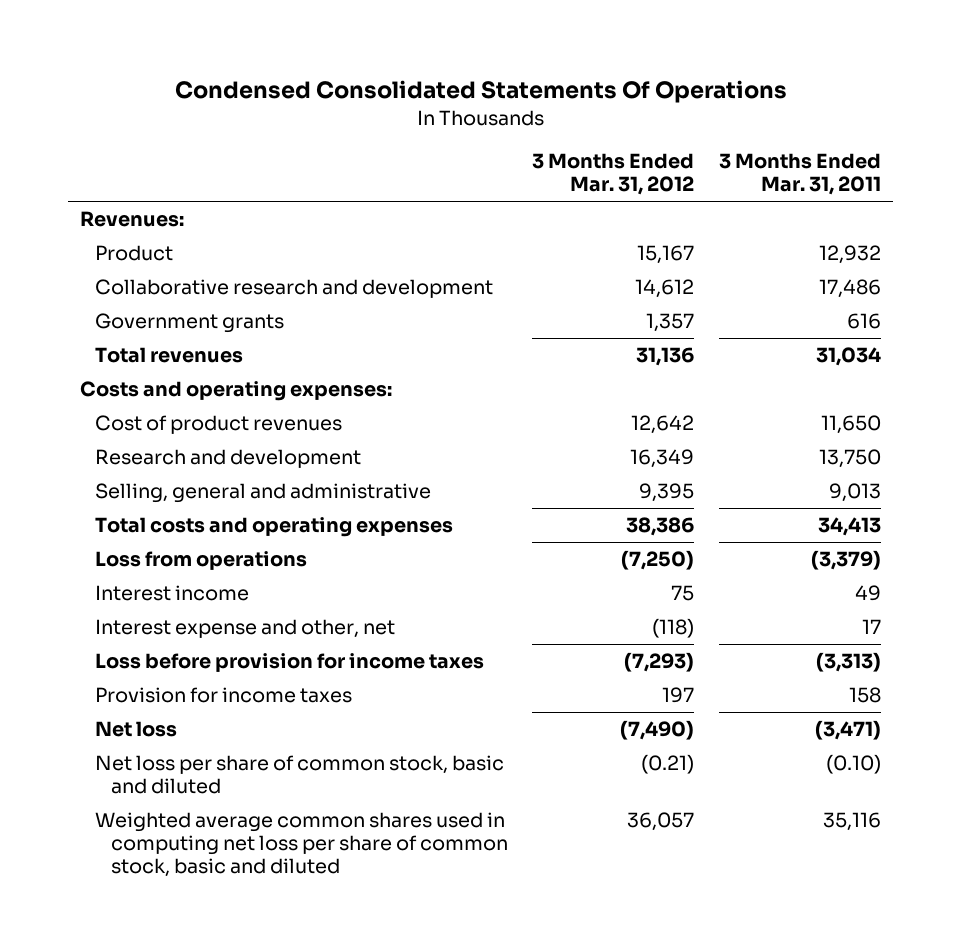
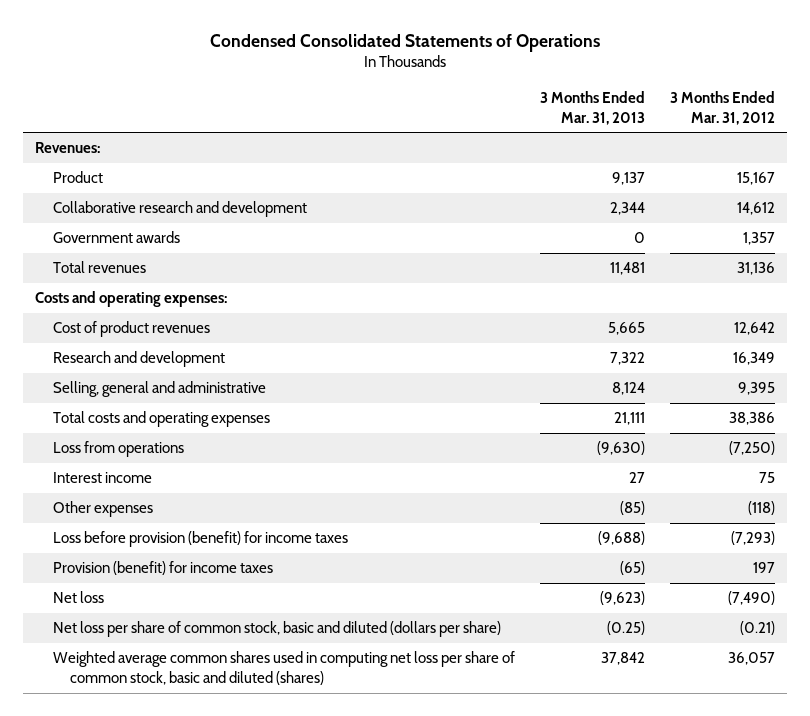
[174,80,787,104] Condensed Consolidated Statements Of Operations -> [209,33,600,52] Condensed Consolidated Statements of Operations
[718,153,881,196] 3 Months Ended Mar. 31, 2011 -> none
none -> [539,90,645,125] 3 Months Ended Mar. 31, 2013
[95,313,285,334] Government grants -> [52,231,180,244] Government awards
[95,619,396,639] Interest expense and other, net -> [52,501,153,518] Other expenses
[95,653,485,673] Loss before provision for income taxes -> [52,531,348,548] Loss before provision (benefit) for income taxes
[95,687,353,704] Provision for income taxes -> [52,561,273,576] Provision (benefit) for income taxes
[95,755,505,795] Net loss per share of common stock, basic and diluted -> [52,621,501,638] Net loss per share of common stock, basic and diluted (dollars per share)
[95,812,508,877] Weighted average common shares used in computing net loss per share of common stock, basic and diluted -> [52,651,515,686] Weighted average common shares used in computing net loss per share of common stock, basic and diluted (shares)

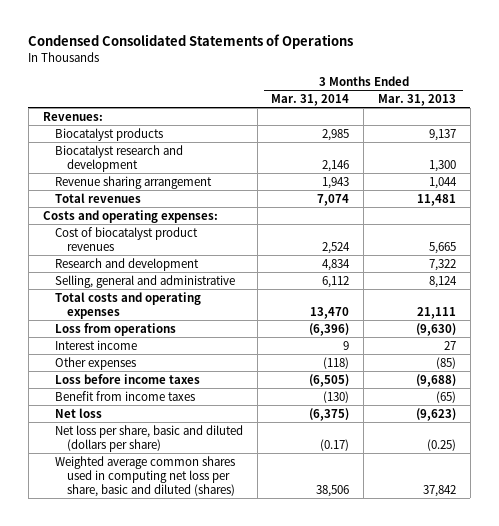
[669,90,775,125] 3 Months Ended Mar. 31, 2012 -> none
none -> [271,93,350,106] Mar. 31, 2014
[52,231,180,244] Government awards -> none
[52,171,103,184] Product -> [54,127,163,141] Biocatalyst products
[52,201,307,218] Collaborative research and development -> [54,144,183,172] Biocatalyst research and development
[609,202,645,216] 2,344 -> [428,159,456,172] 1,300
none -> [54,175,212,189] Revenue sharing arrangement
[52,321,210,338] Cost of product revenues -> [54,226,198,251] Cost of biocatalyst product revenues
[52,531,348,548] Loss before provision (benefit) for income taxes -> [54,373,200,384] Loss before income taxes
[52,561,273,576] Provision (benefit) for income taxes -> [54,390,195,401] Benefit from income taxes
[52,621,501,638] Net loss per share of common stock, basic and diluted (dollars per share) -> [54,424,243,452] Net loss per share, basic and diluted (dollars per share)
[52,651,515,686] Weighted average common shares used in computing net loss per share of common stock, basic and diluted (shares) -> [54,455,236,497] Weighted average common shares used in computing net loss per share, basic and diluted (shares)

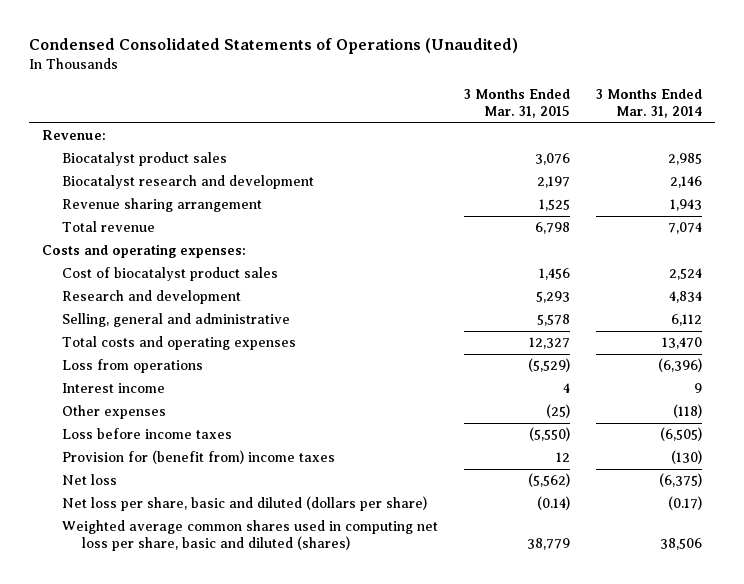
[28,34,354,50] Condensed Consolidated Statements of Operations -> [28,38,518,55] Condensed Consolidated Statements of Operations (Unaudited)
[377,93,456,106] Mar. 31, 2013 -> none
none -> [463,88,570,119] 3 Months Ended Mar. 31, 2015
[42,111,103,121] Revenues: -> [41,130,106,141] Revenue:
[54,127,163,141] Biocatalyst products -> [61,152,227,167] Biocatalyst product sales
[54,192,141,203] Total revenues -> [61,221,155,233] Total revenue
[54,226,198,251] Cost of biocatalyst product revenues -> [61,267,278,282] Cost of biocatalyst product sales
[54,390,195,401] Benefit from income taxes -> [61,450,335,465] Provision for (benefit from) income taxes

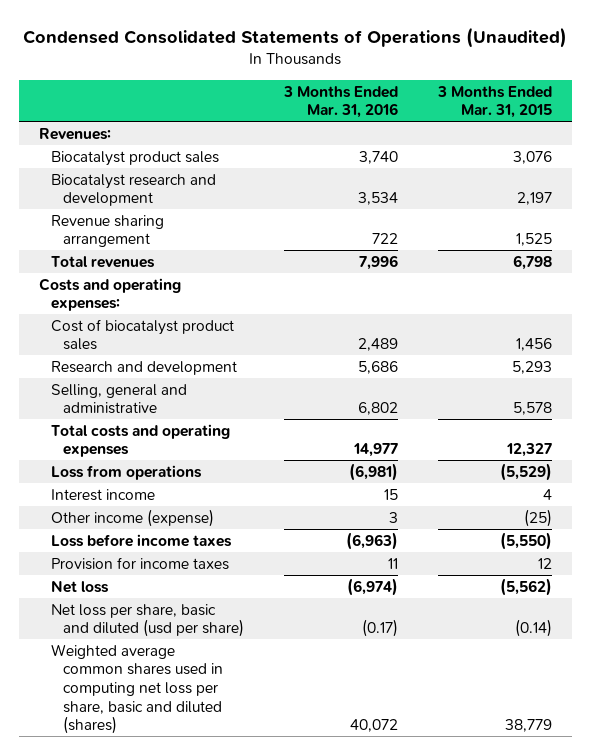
[595,88,702,119] 3 Months Ended Mar. 31, 2014 -> none
none -> [283,85,399,119] 3 Months Ended Mar. 31, 2016
[41,130,106,141] Revenue: -> [38,127,111,140] Revenues:
[61,221,155,233] Total revenue -> [51,255,156,268] Total revenues
[61,405,166,420] Other expenses -> none
none -> [51,508,215,527] Other income (expense)
[61,450,335,465] Provision for (benefit from) income taxes -> [51,556,230,570] Provision for income taxes
[61,496,427,512] Net loss per share, basic and diluted (dollars per share) -> [51,603,245,638] Net loss per share, basic and diluted (usd per share)

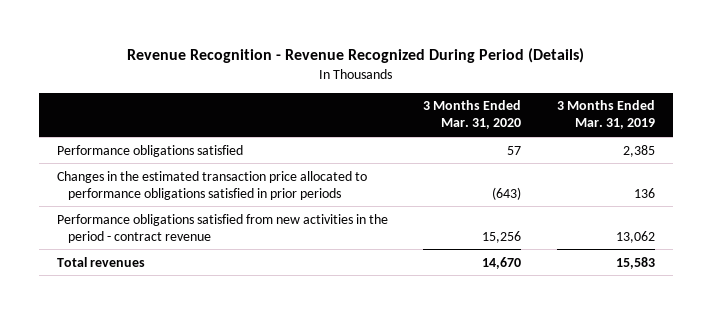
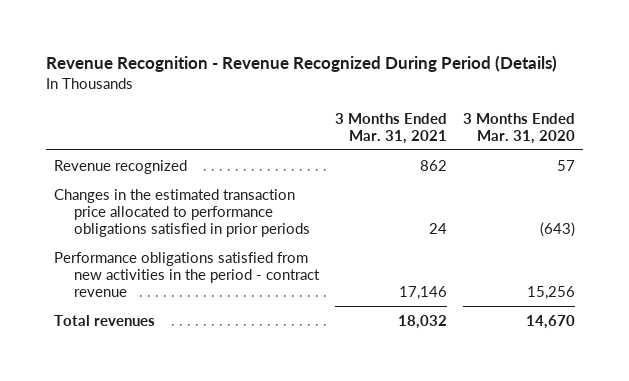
[557,100,656,130] 3 Months Ended Mar. 31, 2019 -> none
none -> [334,112,447,144] 3 Months Ended Mar. 31, 2021
[56,144,243,157] Performance obligations satisfied -> none
none -> [53,159,187,174] Revenue recognized

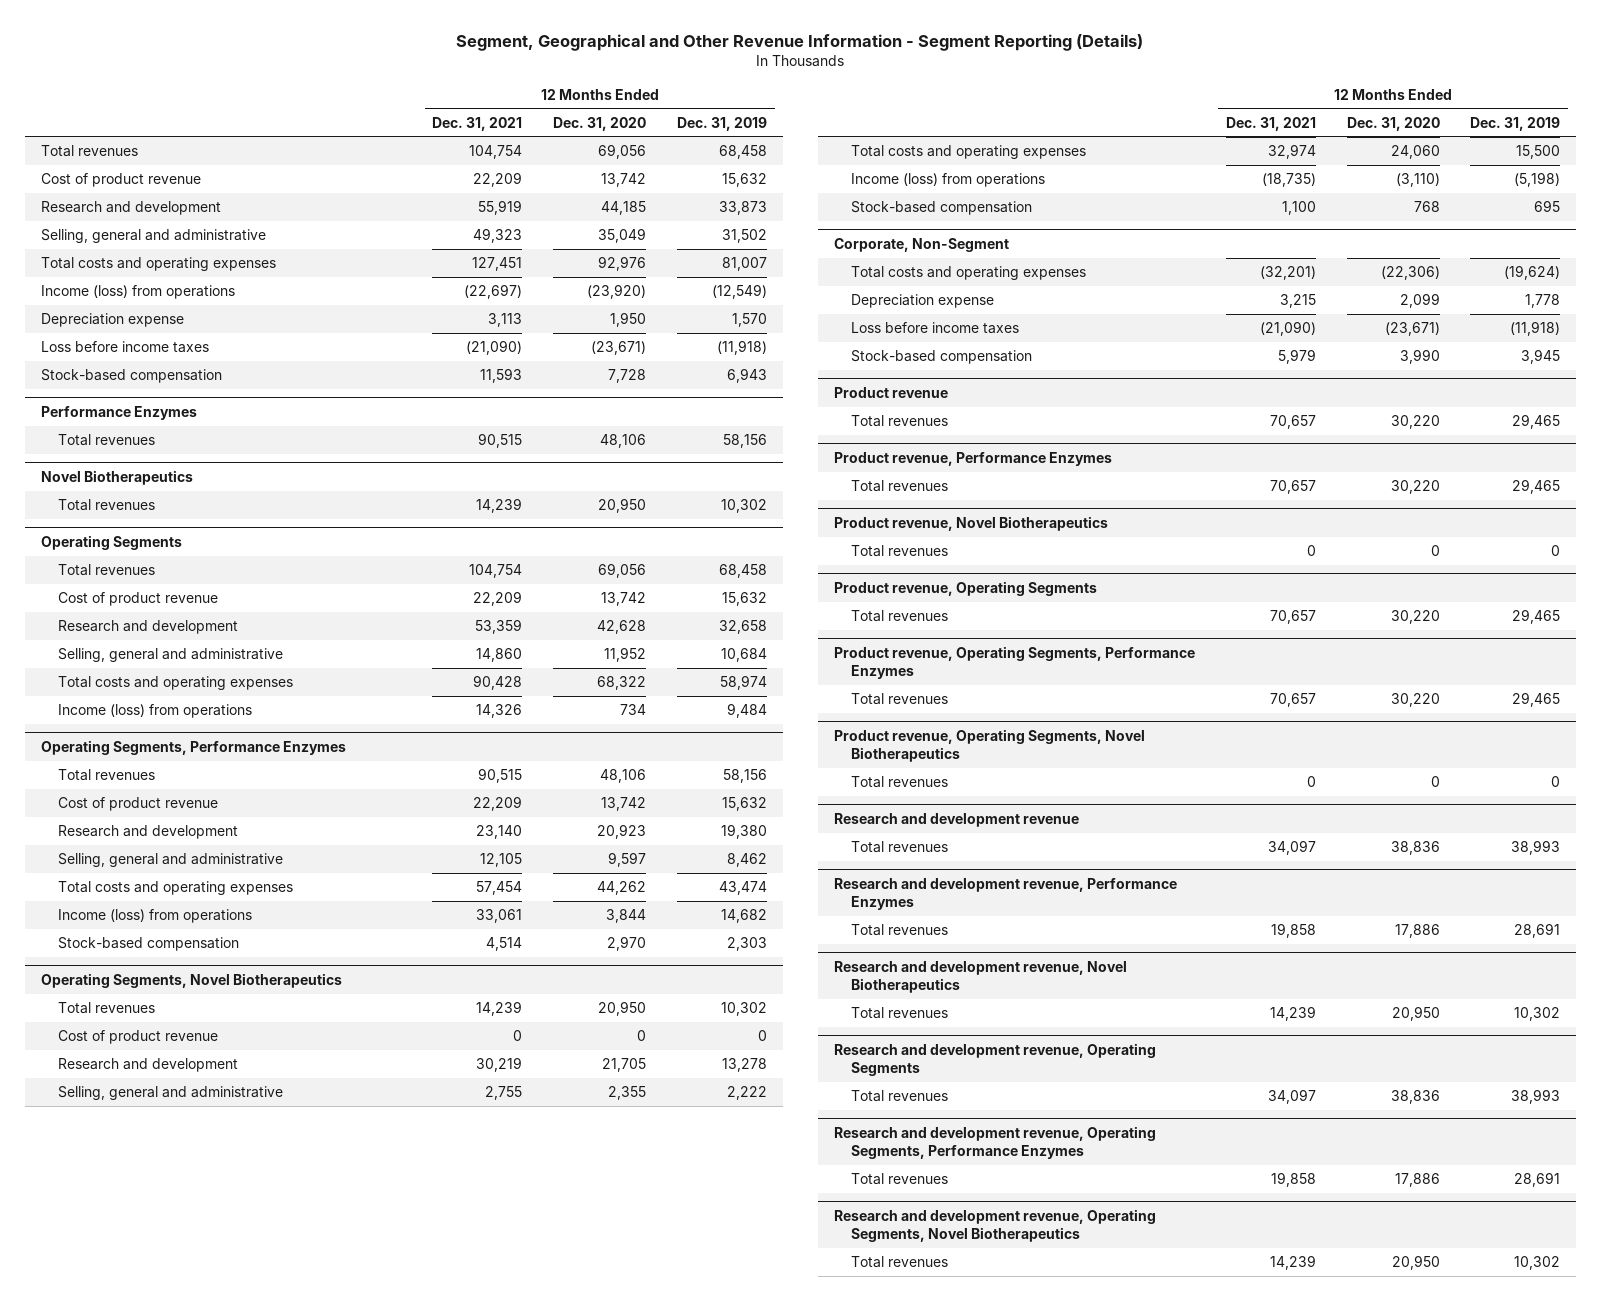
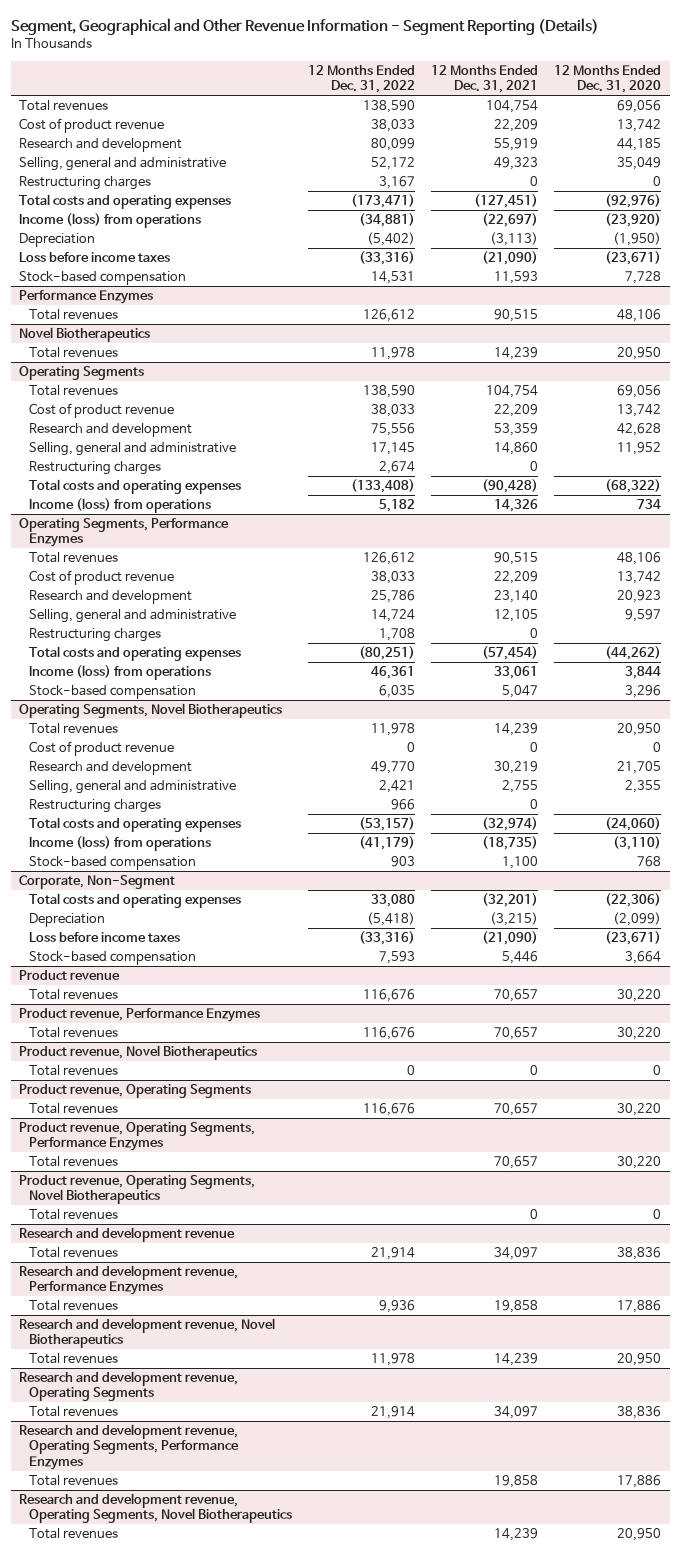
[677,116,768,131] Dec. 31, 2019 -> none
none -> [307,64,415,94] 12 Months Ended Dec. 31, 2022
none -> [19,176,152,191] Restructuring charges
[472,257,523,272] 127,451 -> [474,194,539,209] (127,451)
[598,256,647,272] 92,976 -> [605,194,662,209] (92,976)
[40,313,184,328] Depreciation expense -> [19,233,96,248] Depreciation
[488,313,523,328] 3,113 -> [490,232,539,247] (3,113)
[610,312,647,328] 1,950 -> [613,232,662,247] (1,950)
none -> [28,461,161,476] Restructuring charges
[473,675,523,691] 90,428 -> [482,479,539,494] (90,428)
[597,676,647,691] 68,322 -> [605,479,662,494] (68,322)
none -> [28,628,161,643] Restructuring charges
[476,881,523,896] 57,454 -> [482,646,539,661] (57,454)
[597,881,647,896] 44,262 -> [605,646,662,661] (44,262)
[486,937,523,952] 4,514 -> [502,685,539,699] 5,047
[607,936,647,952] 2,970 -> [625,685,662,699] 3,296
none -> [28,799,161,814] Restructuring charges
[1267,144,1316,160] 32,974 -> [482,817,539,832] (32,974)
[1390,145,1440,160] 24,060 -> [605,817,662,832] (24,060)
[851,294,995,309] Depreciation expense -> [28,913,105,928] Depreciation
[1279,294,1316,309] 3,215 -> [490,912,539,927] (3,215)
[1399,293,1440,309] 2,099 -> [613,912,662,927] (2,099)
[1277,349,1316,365] 5,979 -> [502,951,539,965] 5,446
[1399,349,1440,365] 3,990 -> [625,951,662,965] 3,664

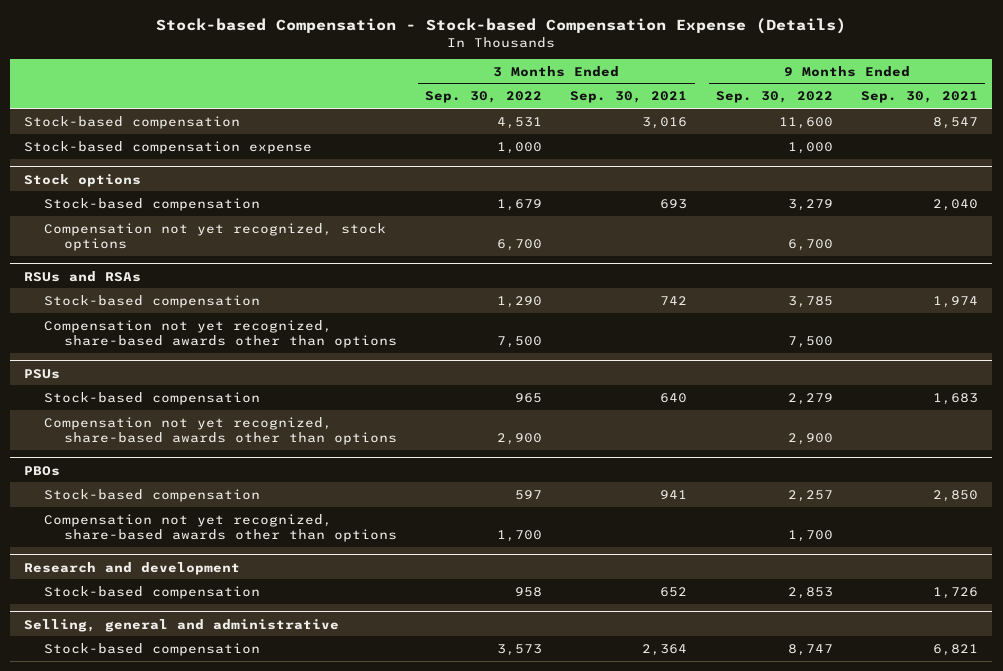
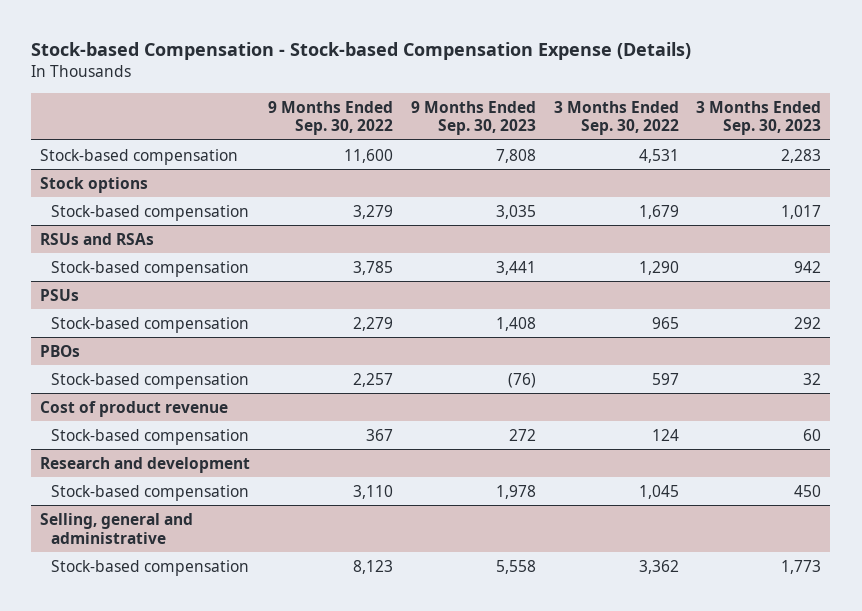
[570,91,688,104] Sep. 30, 2021 -> none
[861,91,979,104] Sep. 30, 2021 -> none
none -> [410,100,536,136] 9 Months Ended Sep. 30, 2023
none -> [696,100,822,136] 3 Months Ended Sep. 30, 2023
[24,140,313,154] Stock-based compensation expense -> none
[43,222,386,252] Compensation not yet recognized, stock options -> none
[43,319,397,349] Compensation not yet recognized, share-based awards other than options -> none
[43,416,397,446] Compensation not yet recognized, share-based awards other than options -> none
[43,513,397,543] Compensation not yet recognized, share-based awards other than options -> none
none -> [40,400,229,417] Cost of product revenue
none -> [51,428,250,445] Stock-based compensation
[514,586,542,597] 958 -> [638,484,679,499] 1,045
[787,586,833,599] 2,853 -> [353,484,394,499] 3,110
[496,643,542,656] 3,573 -> [638,559,679,574] 3,362
[787,643,833,656] 8,747 -> [353,559,394,574] 8,123

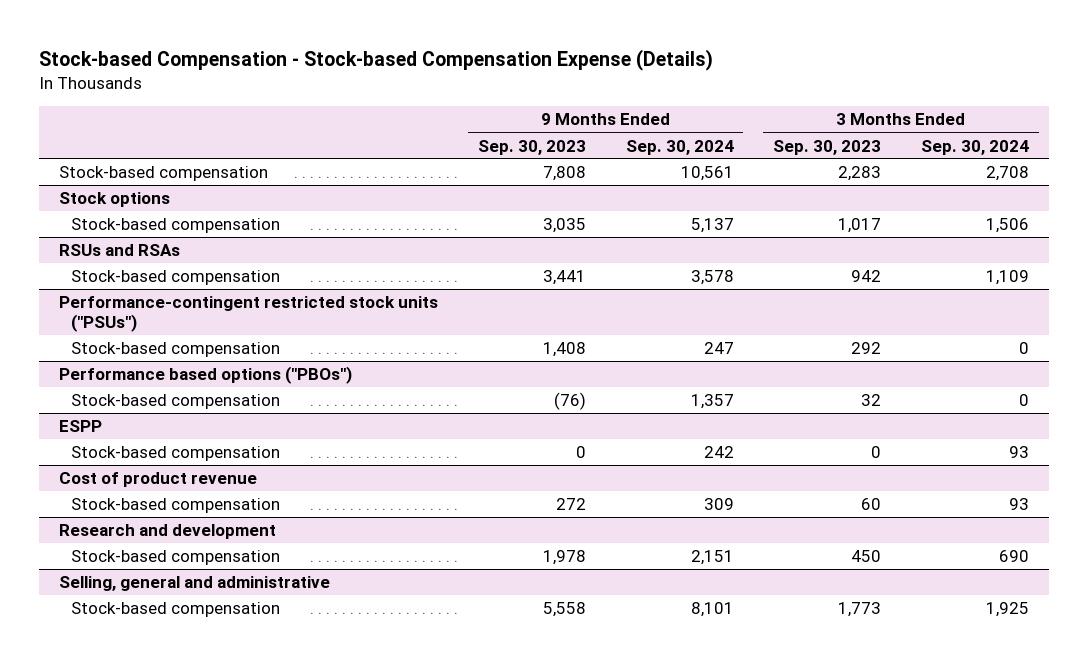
[268,100,394,136] 9 Months Ended Sep. 30, 2022 -> none
[553,100,679,136] 3 Months Ended Sep. 30, 2022 -> none
none -> [625,139,734,155] Sep. 30, 2024
none -> [920,139,1029,155] Sep. 30, 2024
[40,288,80,301] PSUs -> none
none -> [59,296,439,333] Performance-contingent restricted stock units ("PSUs")
[40,344,81,357] PBOs -> [59,366,353,385] Performance based options ("PBOs")
none -> [59,420,103,433] ESPP
none -> [71,446,281,462] Stock-based compensation

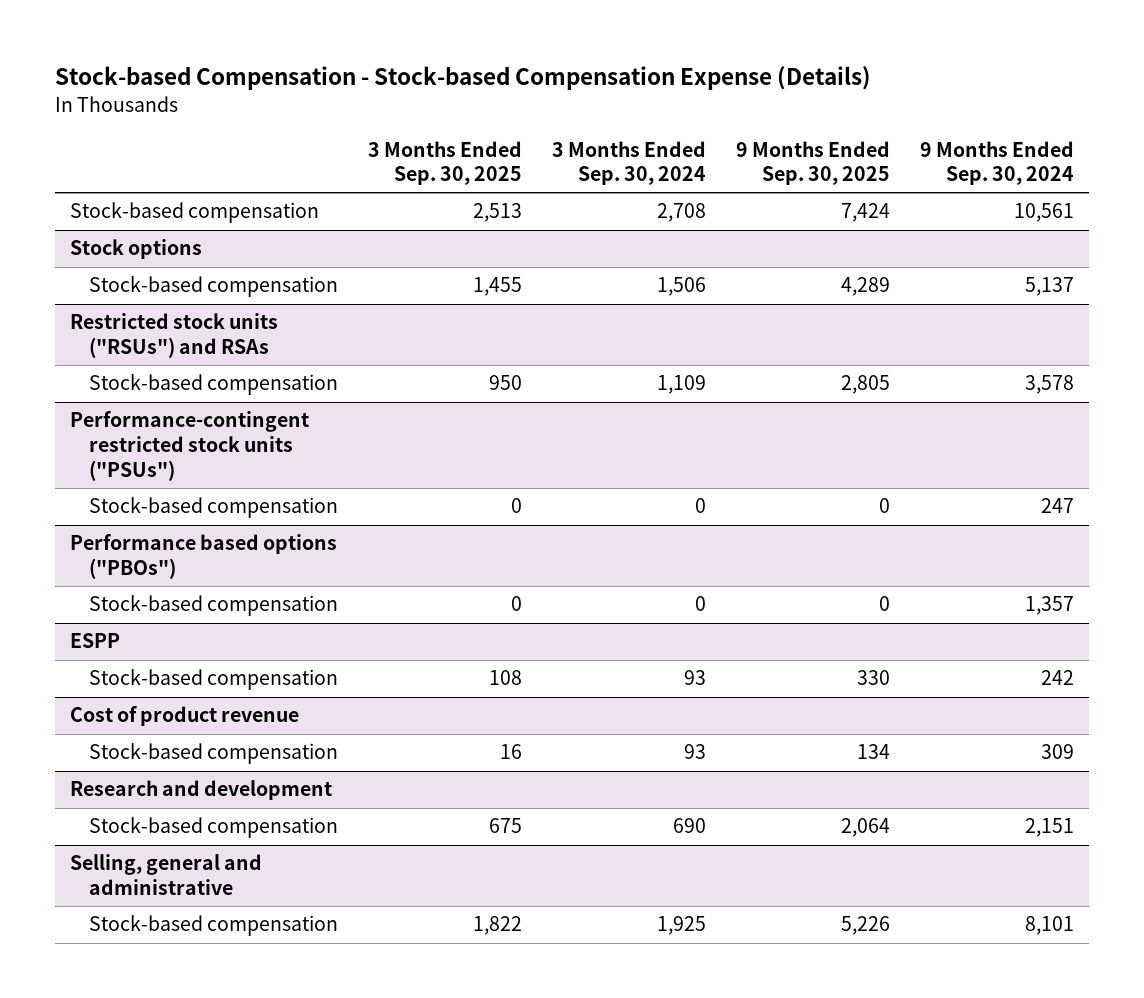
[477,139,586,155] Sep. 30, 2023 -> none
[773,139,882,155] Sep. 30, 2023 -> none
none -> [368,140,523,186] 3 Months Ended Sep. 30, 2025
none -> [735,140,890,186] 9 Months Ended Sep. 30, 2025
[59,244,181,257] RSUs and RSAs -> [70,313,279,359] Restricted stock units ("RSUs") and RSAs

